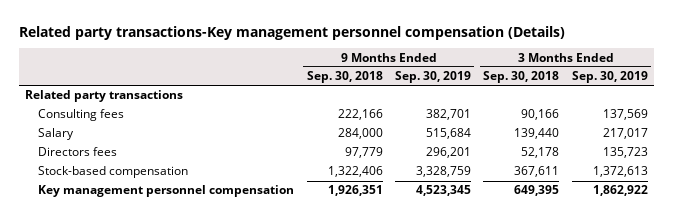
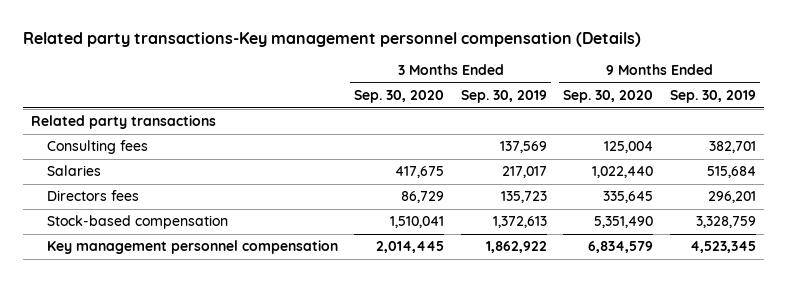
[306,71,383,84] Sep. 30, 2018 -> none
[483,71,560,84] Sep. 30, 2018 -> none
none -> [354,90,445,104] Sep. 30, 2020
none -> [563,90,654,104] Sep. 30, 2020
[38,128,75,141] Salary -> [46,165,101,177] Salaries

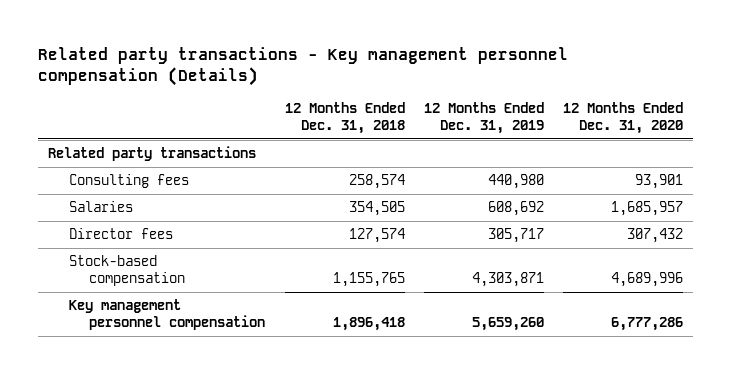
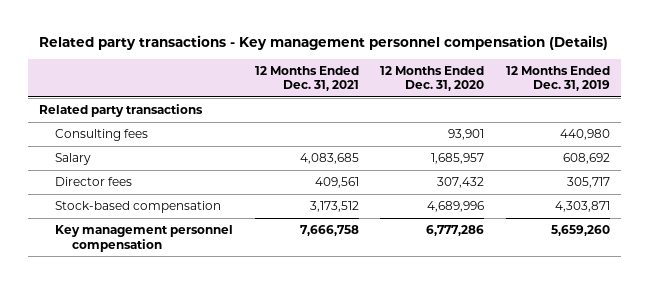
[284,101,405,134] 12 Months Ended Dec. 31, 2018 -> none
none -> [254,65,359,92] 12 Months Ended Dec. 31, 2021
[68,201,133,213] Salaries -> [55,152,92,165] Salary

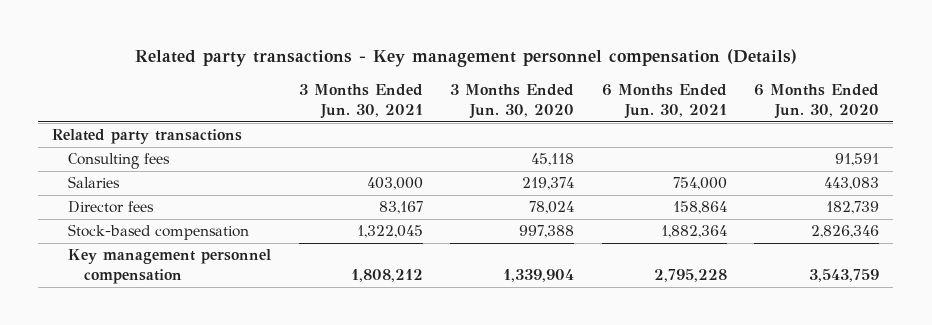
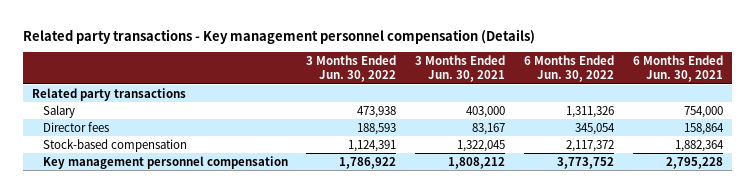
[450,84,575,119] 3 Months Ended Jun. 30, 2020 -> none
[754,84,880,119] 6 Months Ended Jun. 30, 2020 -> none
none -> [306,55,397,83] 3 Months Ended Jun. 30, 2022
none -> [523,55,614,83] 6 Months Ended Jun. 30, 2022
[67,153,170,170] Consulting fees -> none
[67,176,120,189] Salaries -> [42,104,75,118] Salary

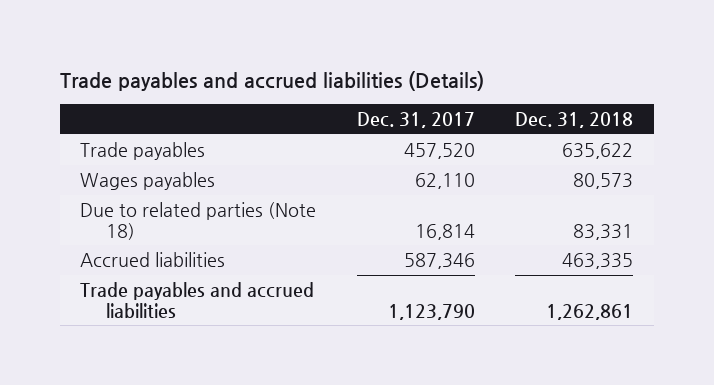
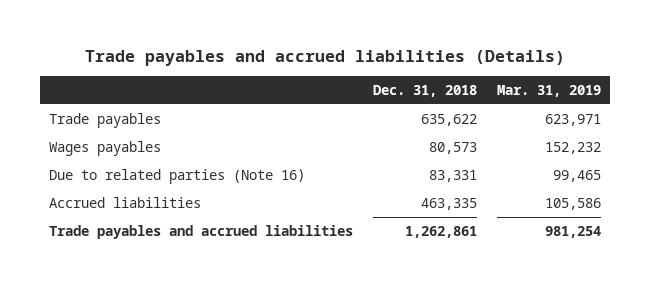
[356,111,475,128] Dec. 31, 2017 -> none
none -> [496,84,601,97] Mar. 31, 2019
[80,201,317,240] Due to related parties (Note 18) -> [49,169,306,185] Due to related parties (Note 16)

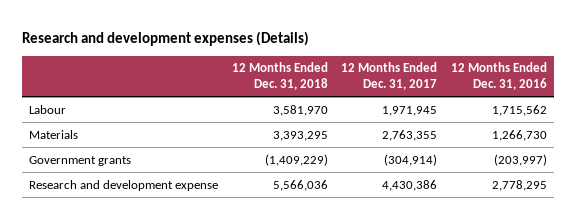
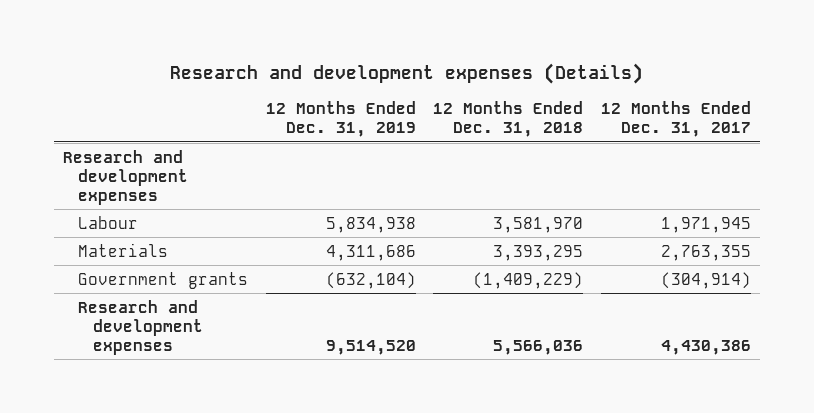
[450,62,547,91] 12 Months Ended Dec. 31, 2016 -> none
none -> [265,101,416,138] 12 Months Ended Dec. 31, 2019
none -> [63,149,189,205] Research and development expenses
[29,179,219,191] Research and development expense -> [78,299,204,355] Research and development expenses

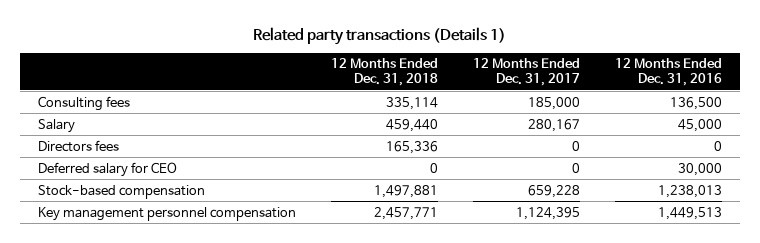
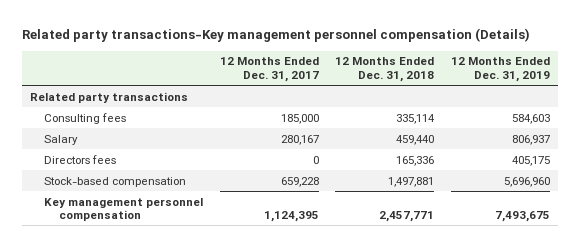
[253,26,507,45] Related party transactions (Details 1) -> [21,28,530,43] Related party transactions-Key management personnel compensation (Details)
[615,58,723,87] 12 Months Ended Dec. 31, 2016 -> none
none -> [450,57,550,82] 12 Months Ended Dec. 31, 2019
none -> [29,91,188,103] Related party transactions
[37,161,177,177] Deferred salary for CEO -> none

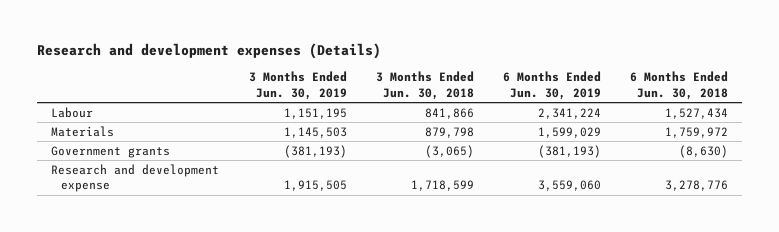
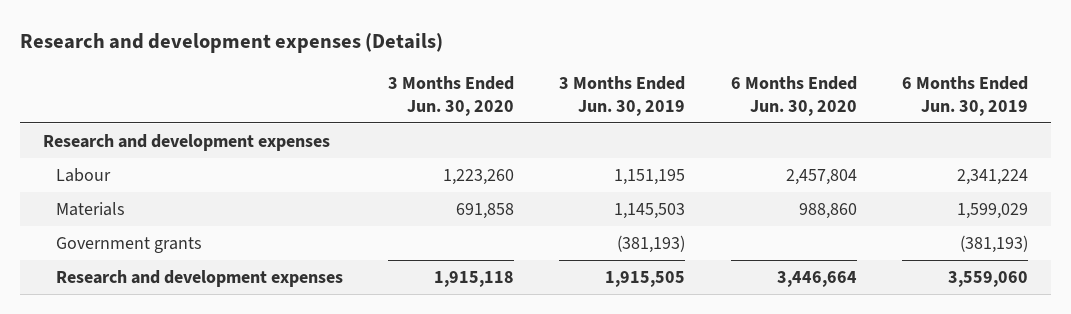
[375,71,474,100] 3 Months Ended Jun. 30, 2018 -> none
[629,71,728,100] 6 Months Ended Jun. 30, 2018 -> none
none -> [387,75,514,116] 3 Months Ended Jun. 30, 2020
none -> [730,75,857,116] 6 Months Ended Jun. 30, 2020
none -> [42,133,330,151] Research and development expenses
[51,163,220,193] Research and development expense -> [55,269,343,287] Research and development expenses

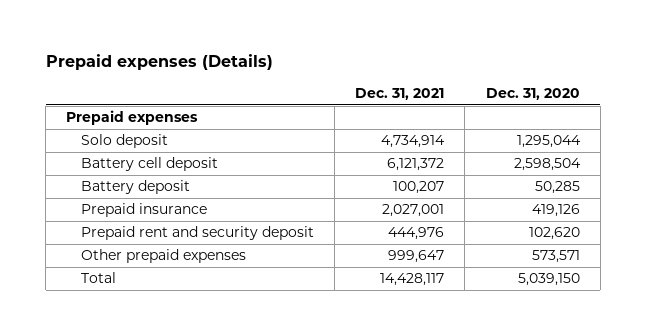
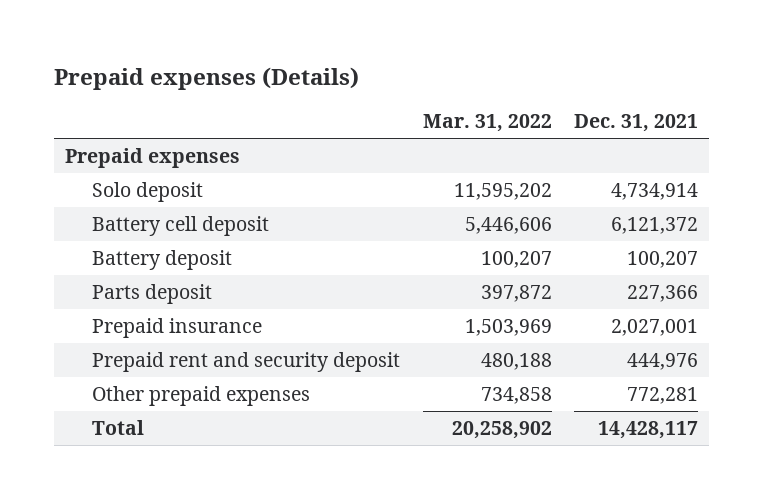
[485,87,580,100] Dec. 31, 2020 -> none
none -> [422,114,552,133] Mar. 31, 2022
none -> [92,283,213,304] Parts deposit
[388,250,445,264] 999,647 -> [626,386,698,404] 772,281

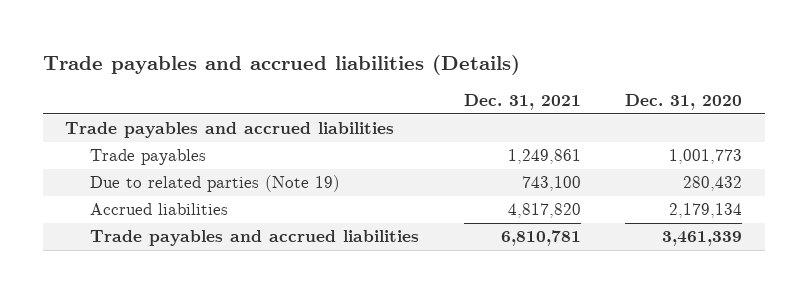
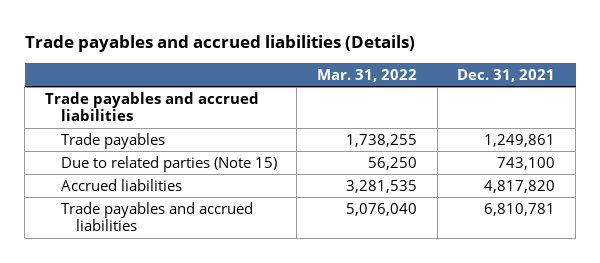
[625,94,743,111] Dec. 31, 2020 -> none
none -> [316,68,417,82] Mar. 31, 2022
[89,175,340,193] Due to related parties (Note 19) -> [60,155,277,172] Due to related parties (Note 15)

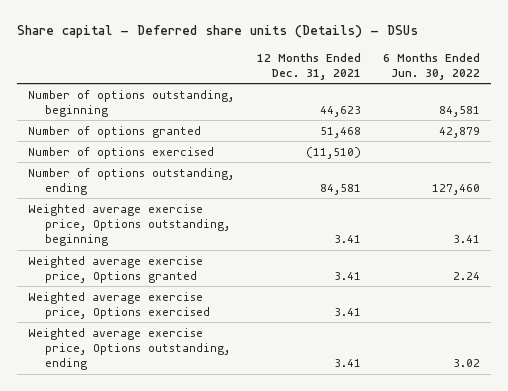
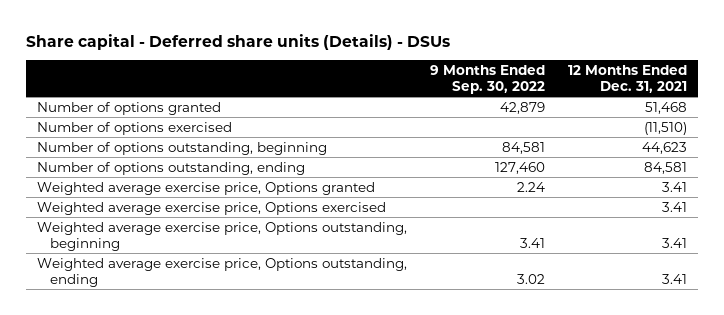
[383,52,481,80] 6 Months Ended Jun. 30, 2022 -> none
none -> [430,64,546,94] 9 Months Ended Sep. 30, 2022
[27,89,234,117] Number of options outstanding, beginning -> [37,141,328,155] Number of options outstanding, beginning
[27,203,231,247] Weighted average exercise price, Options outstanding, beginning -> [37,221,408,251] Weighted average exercise price, Options outstanding, beginning

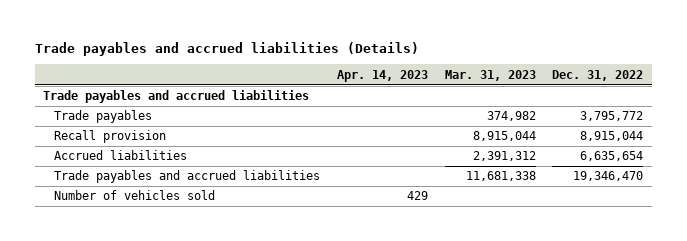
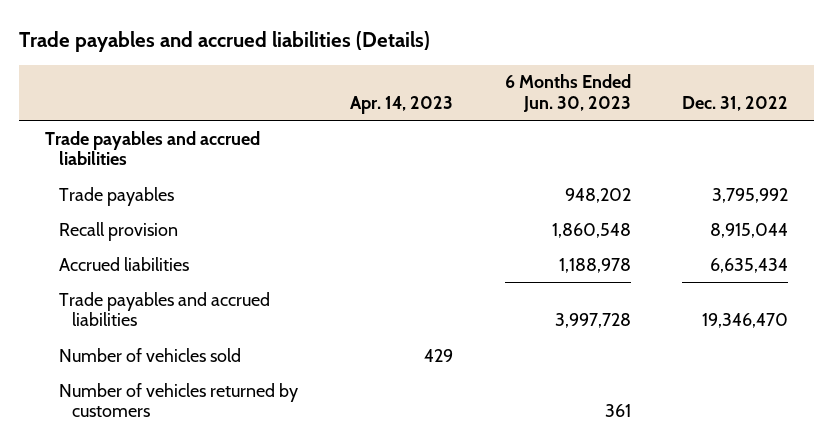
[444,69,536,81] Mar. 31, 2023 -> none
none -> [504,74,631,113] 6 Months Ended Jun. 30, 2023
[580,111,644,122] 3,795,772 -> [712,187,789,203] 3,795,992
[580,151,644,162] 6,635,654 -> [710,257,789,273] 6,635,434
none -> [58,382,298,418] Number of vehicles returned by customers

